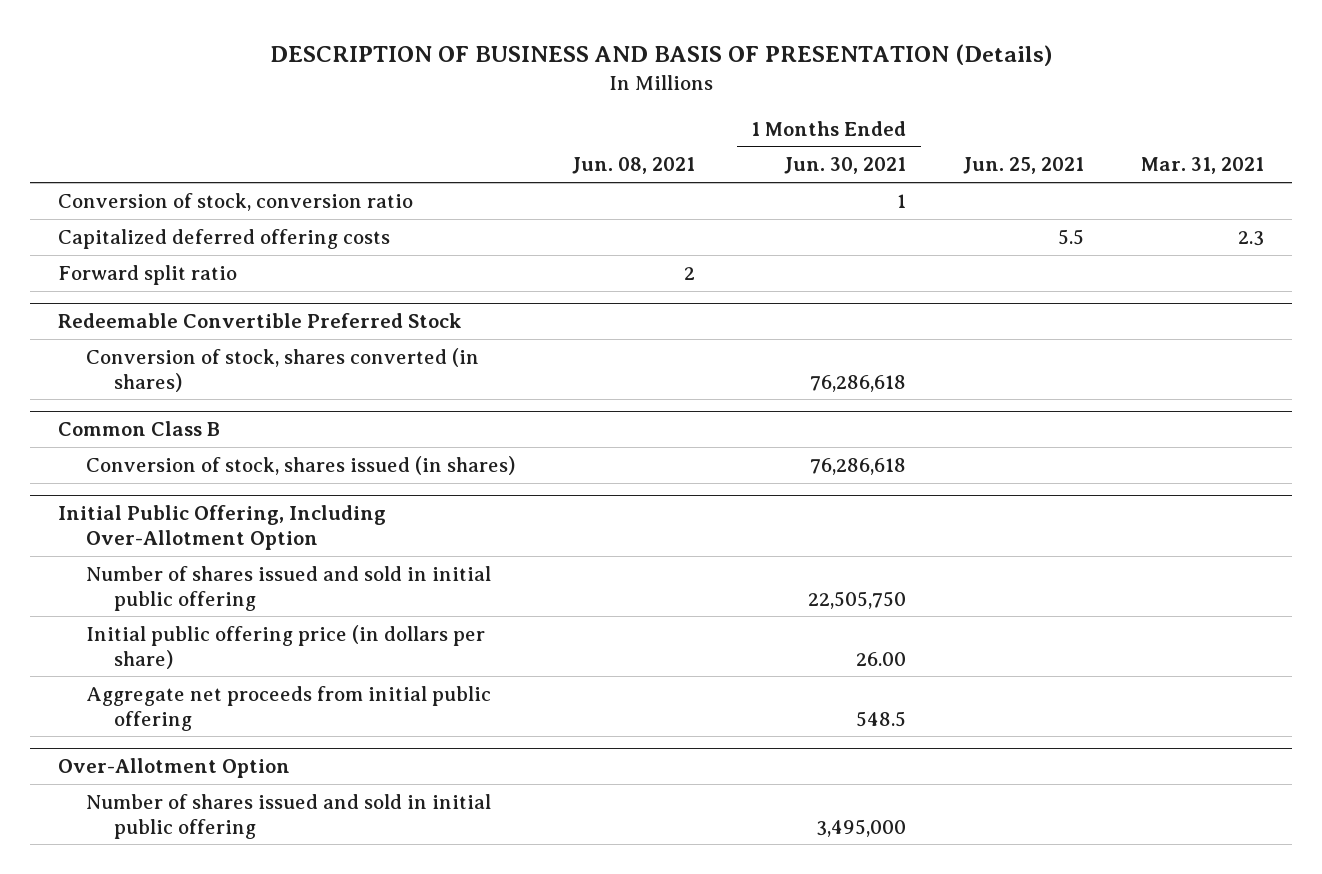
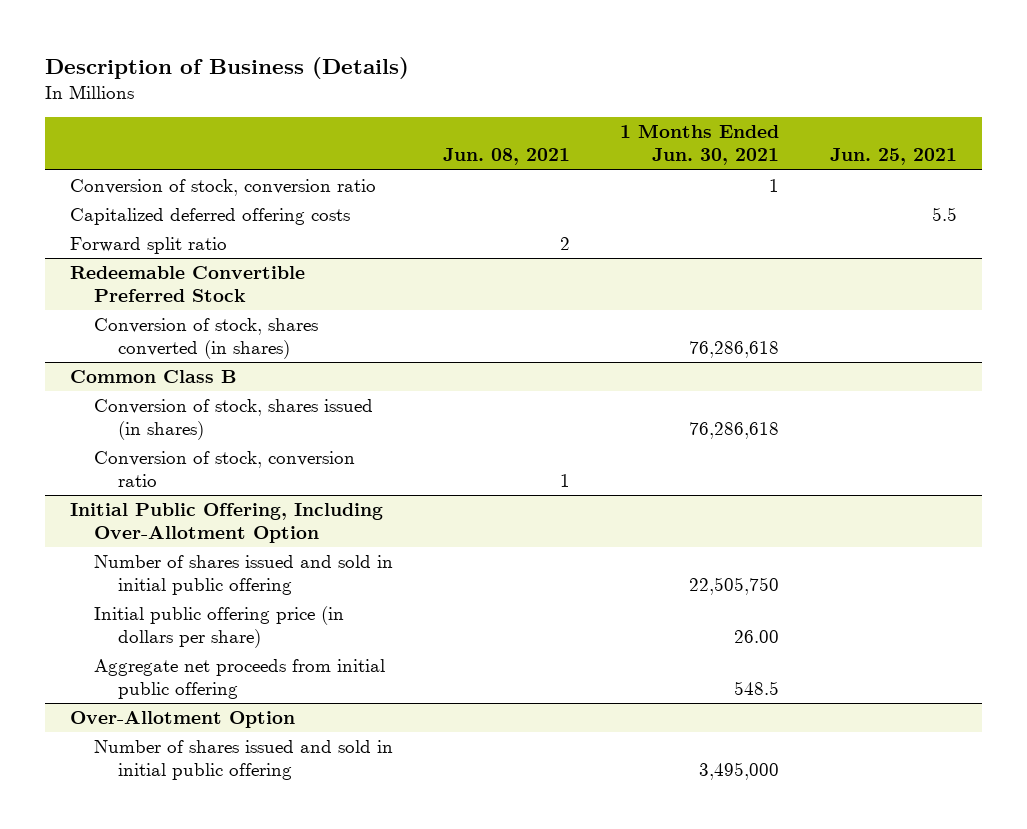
[269,44,1052,67] DESCRIPTION OF BUSINESS AND BASIS OF PRESENTATION (Details) -> [44,56,409,79] Description of Business (Details)
[1140,157,1264,175] Mar. 31, 2021 -> none
none -> [93,450,355,488] Conversion of stock, conversion ratio

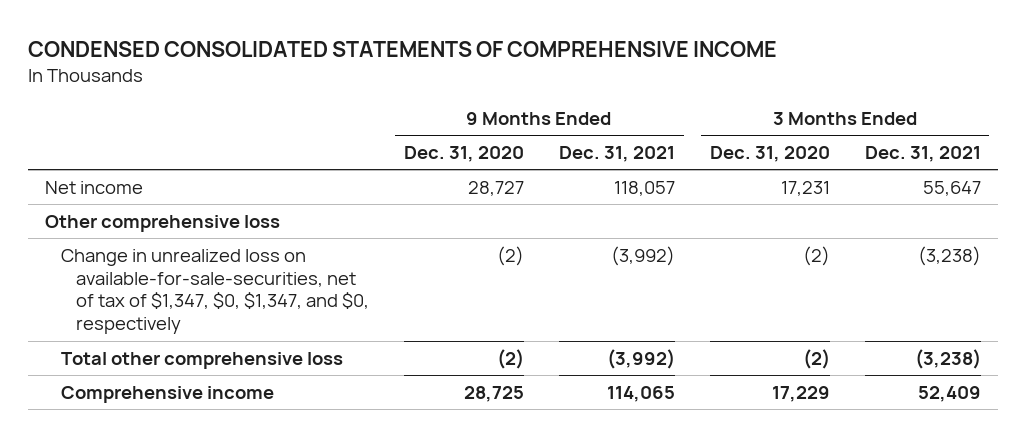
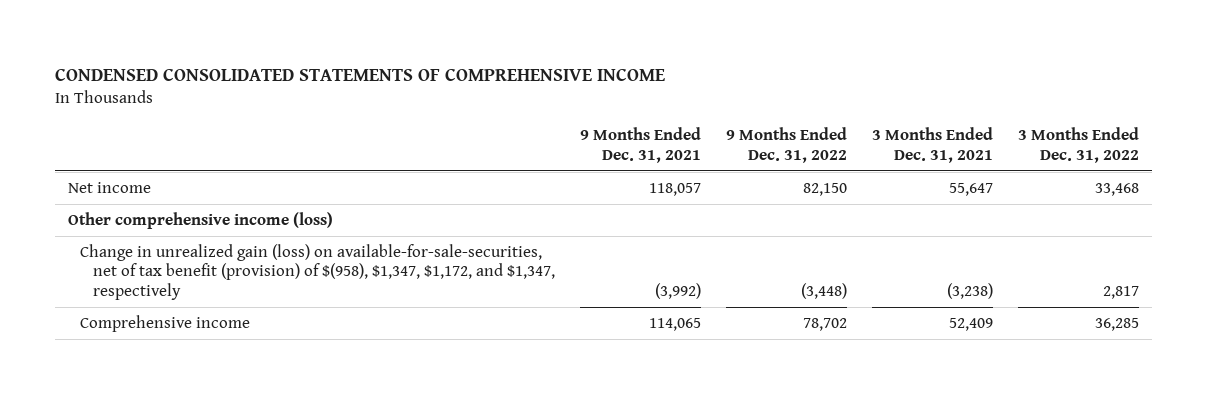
[404,146,525,163] Dec. 31, 2020 -> none
[709,146,830,163] Dec. 31, 2020 -> none
none -> [726,127,848,164] 9 Months Ended Dec. 31, 2022
none -> [1018,127,1140,164] 3 Months Ended Dec. 31, 2022
[60,351,343,369] Total other comprehensive loss -> none
[45,214,281,232] Other comprehensive loss -> [67,211,333,229] Other comprehensive income (loss)
[60,248,370,335] Change in unrealized loss on available-for-sale-securities, net of tax of $1,347, $0, $1,347, and $0, respectively -> [80,243,556,301] Change in unrealized gain (loss) on available-for-sale-securities, net of tax benefit (provision) of $(958), $1,347, $1,172, and $1,347, respectively

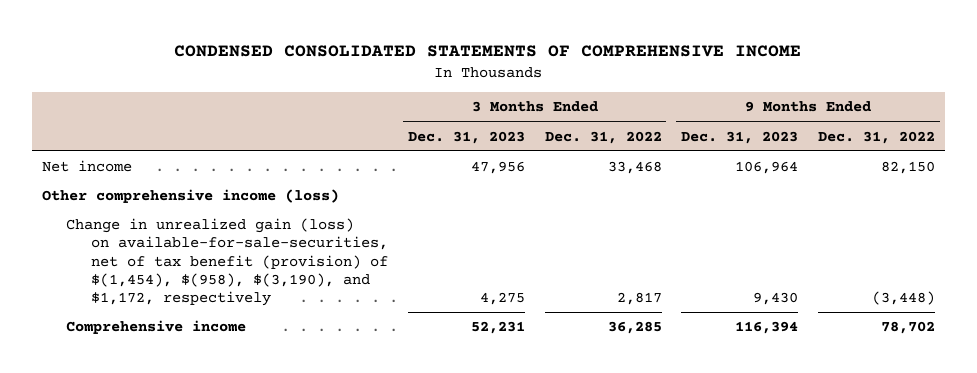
[580,127,702,164] 9 Months Ended Dec. 31, 2021 -> none
[872,127,994,164] 3 Months Ended Dec. 31, 2021 -> none
none -> [407,130,525,144] Dec. 31, 2023
none -> [681,130,799,144] Dec. 31, 2023
[80,243,556,301] Change in unrealized gain (loss) on available-for-sale-securities, net of tax benefit (provision) of $(958), $1,347, $1,172, and $1,347, respectively -> [66,218,388,306] Change in unrealized gain (loss) on available-for-sale-securities, net of tax benefit (provision) of $(1,454), $(958), $(3,190), and $1,172, respectively

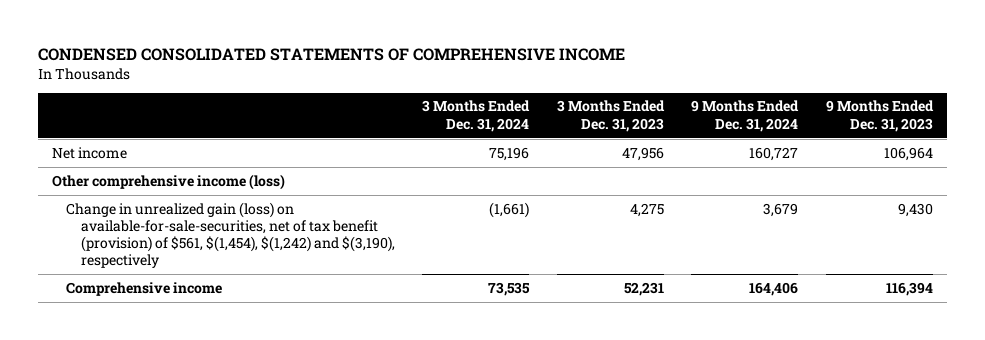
[544,130,662,144] Dec. 31, 2022 -> none
[818,130,936,144] Dec. 31, 2022 -> none
none -> [422,100,531,132] 3 Months Ended Dec. 31, 2024
none -> [691,100,800,132] 9 Months Ended Dec. 31, 2024
[66,218,388,306] Change in unrealized gain (loss) on available-for-sale-securities, net of tax benefit (provision) of $(1,454), $(958), $(3,190), and $1,172, respectively -> [66,201,395,269] Change in unrealized gain (loss) on available-for-sale-securities, net of tax benefit (provision) of $561, $(1,454), $(1,242) and $(3,190), respectively

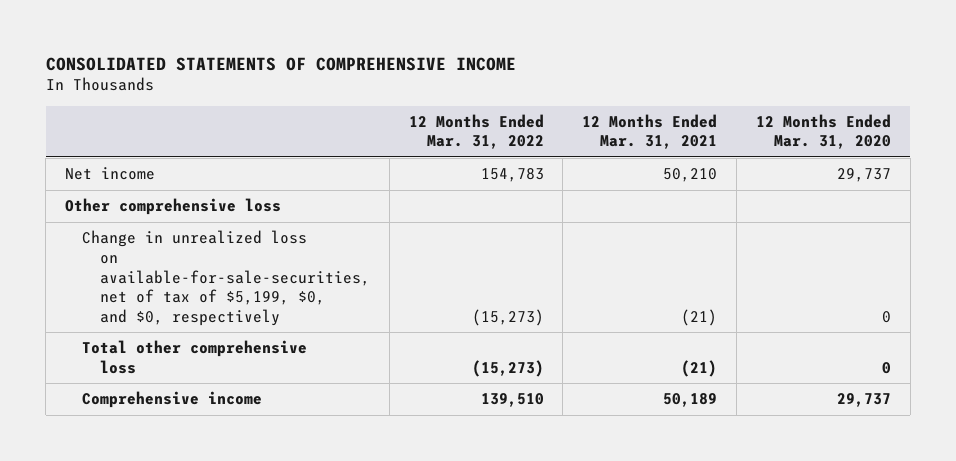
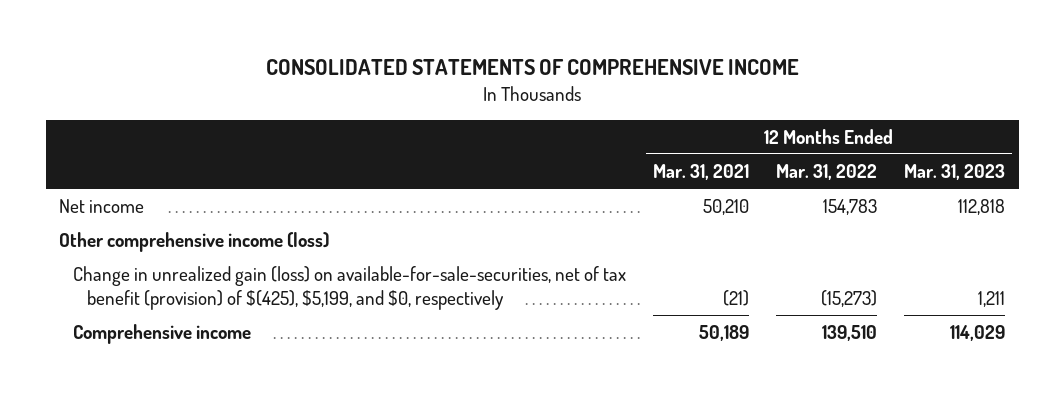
[755,113,891,150] 12 Months Ended Mar. 31, 2020 -> none
none -> [904,163,1006,180] Mar. 31, 2023
[82,340,308,374] Total other comprehensive loss -> none
[65,198,282,216] Other comprehensive loss -> [59,232,330,253] Other comprehensive income (loss)
[82,230,370,326] Change in unrealized loss on available-for-sale-securities, net of tax of $5,199, $0, and $0, respectively -> [72,266,626,310] Change in unrealized gain (loss) on available-for-sale-securities, net of tax benefit (provision) of $(425), $5,199, and $0, respectively

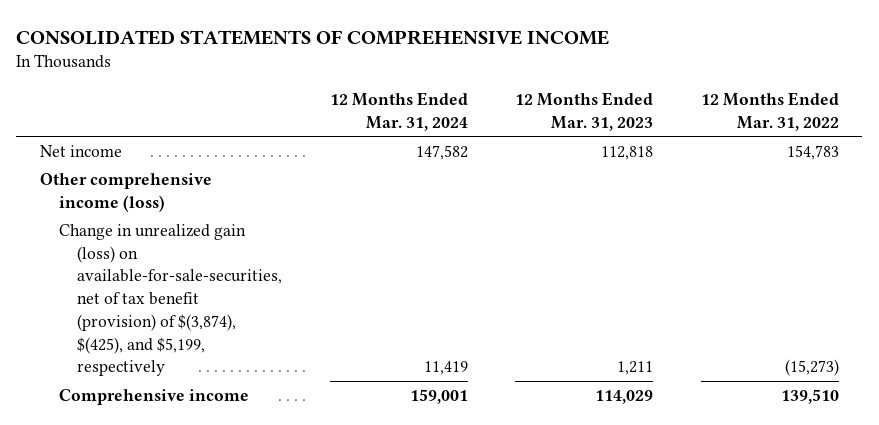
[653,163,750,180] Mar. 31, 2021 -> none
none -> [329,91,468,131] 12 Months Ended Mar. 31, 2024
[72,266,626,310] Change in unrealized gain (loss) on available-for-sale-securities, net of tax benefit (provision) of $(425), $5,199, and $0, respectively -> [58,223,283,377] Change in unrealized gain (loss) on available-for-sale-securities, net of tax benefit (provision) of $(3,874), $(425), and $5,199, respectively

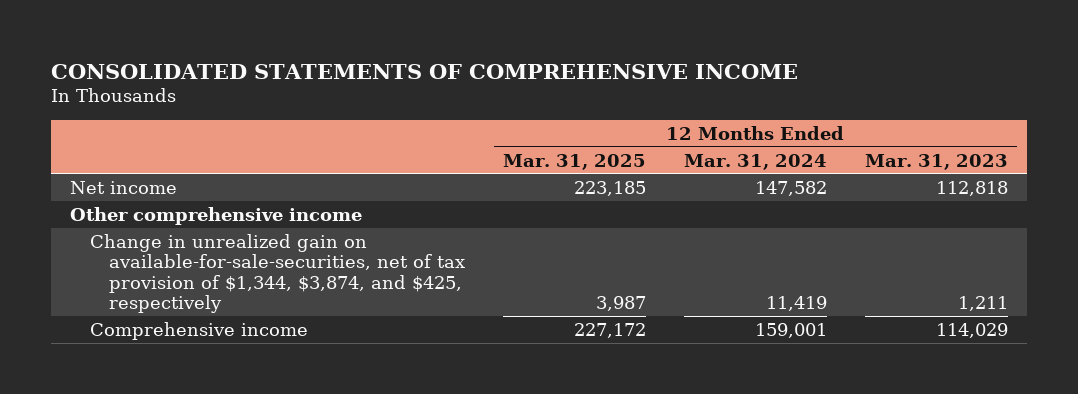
[700,91,839,131] 12 Months Ended Mar. 31, 2022 -> none
none -> [503,153,647,170] Mar. 31, 2025
[39,172,212,212] Other comprehensive income (loss) -> [69,206,362,225] Other comprehensive income
[58,223,283,377] Change in unrealized gain (loss) on available-for-sale-securities, net of tax benefit (provision) of $(3,874), $(425), and $5,199, respectively -> [89,233,466,314] Change in unrealized gain on available-for-sale-securities, net of tax provision of $1,344, $3,874, and $425, respectively

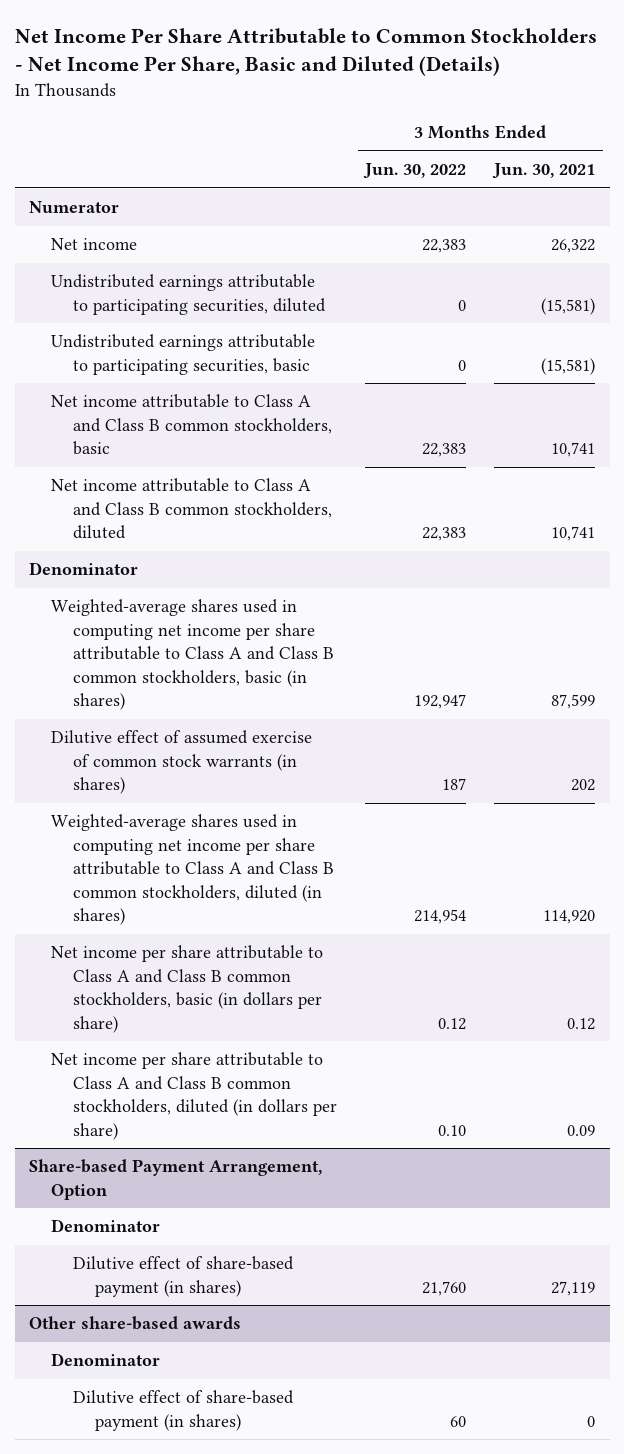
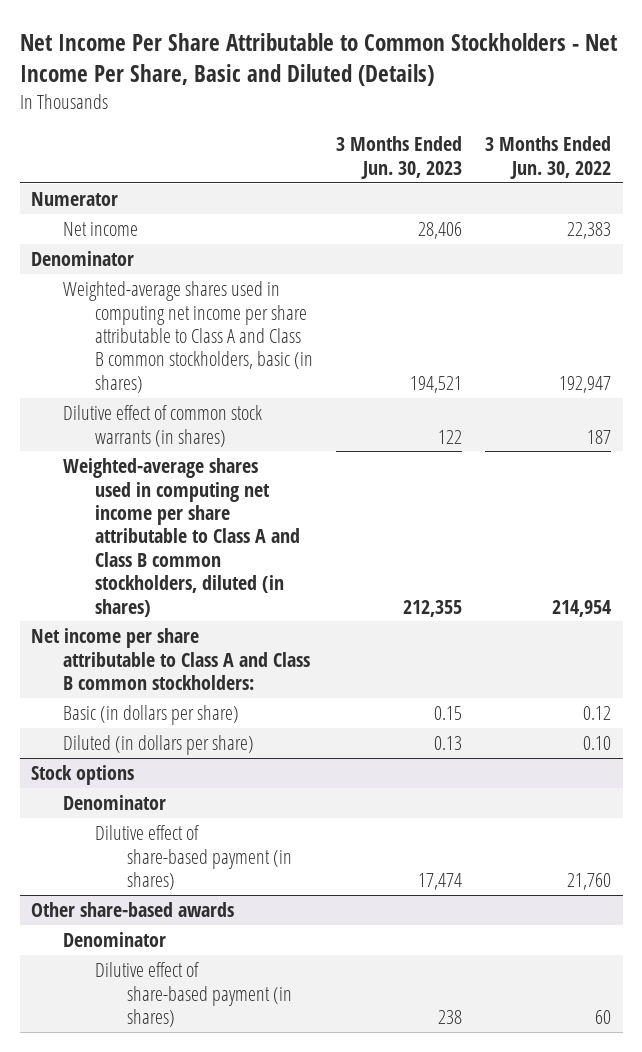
[492,163,596,180] Jun. 30, 2021 -> none
none -> [336,136,463,179] 3 Months Ended Jun. 30, 2023
[50,274,327,315] Undistributed earnings attributable to participating securities, diluted -> none
[50,334,315,375] Undistributed earnings attributable to participating securities, basic -> none
[50,394,333,456] Net income attributable to Class A and Class B common stockholders, basic -> none
[50,478,333,540] Net income attributable to Class A and Class B common stockholders, diluted -> none
[50,730,312,795] Dilutive effect of assumed exercise of common stock warrants (in shares) -> [63,405,263,447] Dilutive effect of common stock warrants (in shares)
none -> [31,628,311,690] Net income per share attributable to Class A and Class B common stockholders:
[50,945,323,1033] Net income per share attributable to Class A and Class B common stockholders, basic (in dollars per share) -> [63,705,240,726] Basic (in dollars per share)
[50,1052,338,1140] Net income per share attributable to Class A and Class B common stockholders, diluted (in dollars per share) -> [63,735,255,756] Diluted (in dollars per share)
[28,1159,322,1200] Share-based Payment Arrangement, Option -> [31,765,135,786] Stock options

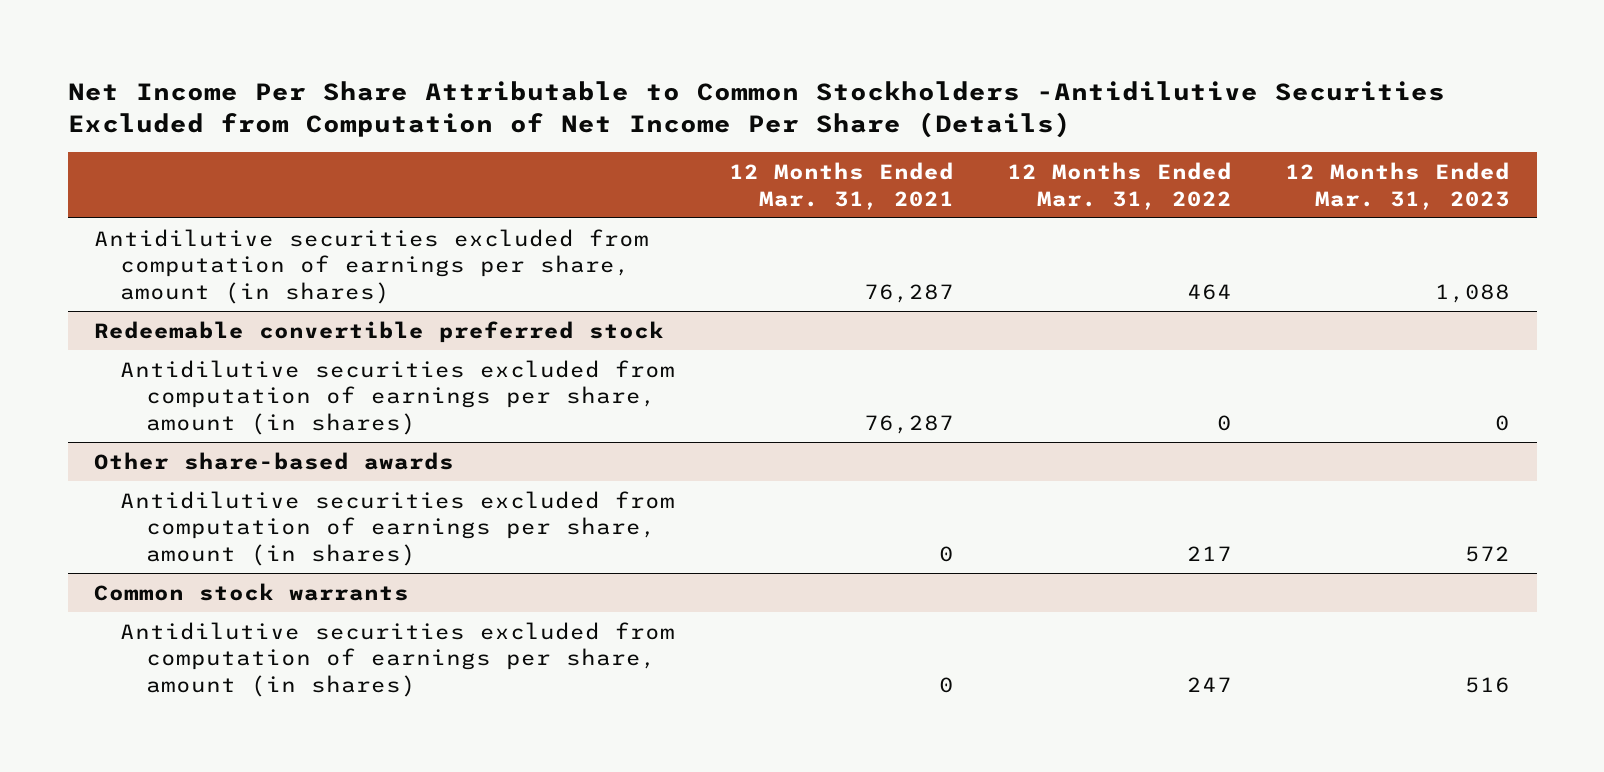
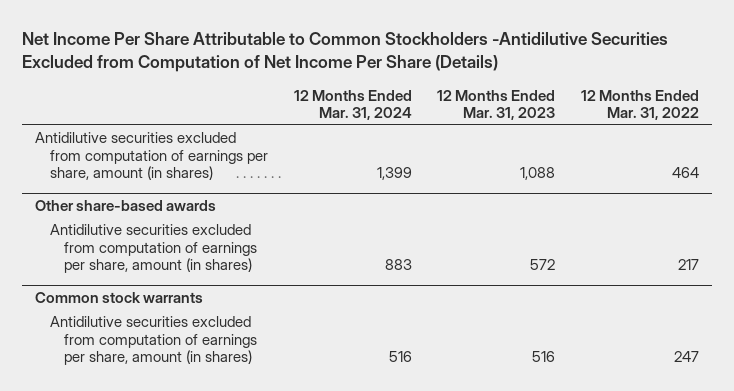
[728,162,954,210] 12 Months Ended Mar. 31, 2021 -> none
none -> [293,89,412,121] 12 Months Ended Mar. 31, 2024
[94,320,665,343] Redeemable convertible preferred stock -> none
[120,359,676,435] Antidilutive securities excluded from computation of earnings per share, amount (in shares) -> none

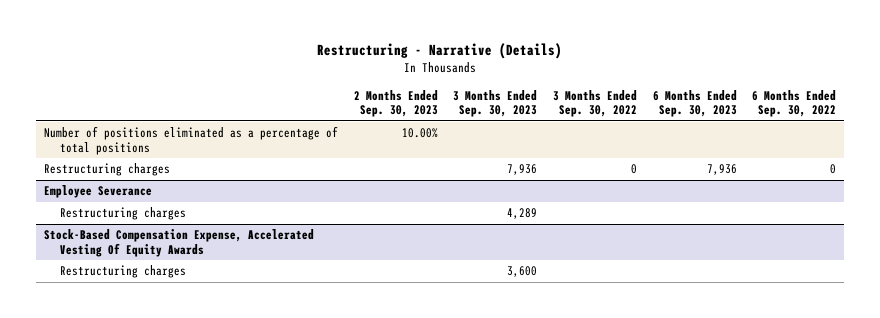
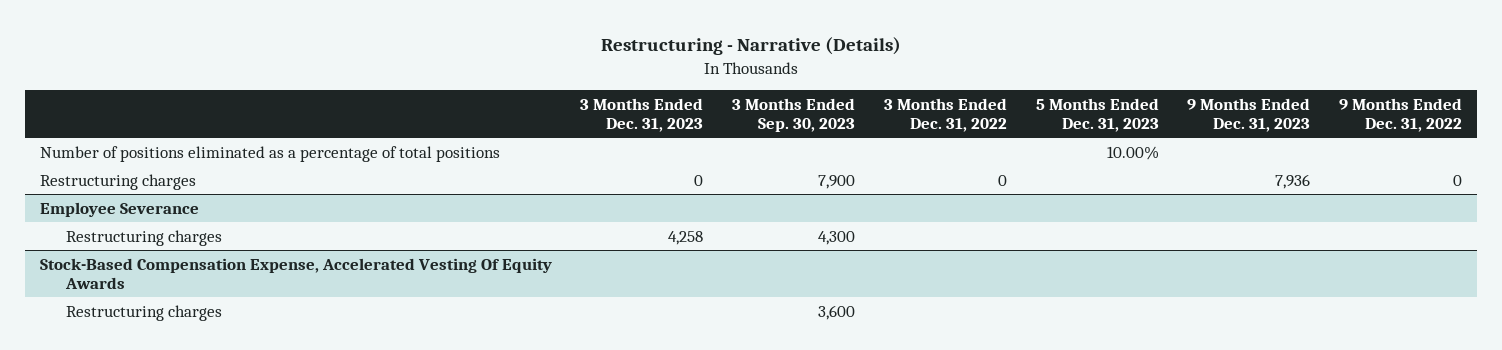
[353,89,438,118] 2 Months Ended Sep. 30, 2023 -> none
[553,89,638,118] 3 Months Ended Sep. 30, 2022 -> none
[652,89,737,118] 6 Months Ended Sep. 30, 2023 -> none
[752,89,837,118] 6 Months Ended Sep. 30, 2022 -> none
none -> [580,97,704,133] 3 Months Ended Dec. 31, 2023
none -> [883,97,1007,133] 3 Months Ended Dec. 31, 2022
none -> [1035,97,1159,133] 5 Months Ended Dec. 31, 2023
none -> [1187,97,1311,133] 9 Months Ended Dec. 31, 2023
none -> [1339,97,1463,133] 9 Months Ended Dec. 31, 2022
[507,164,538,176] 7,936 -> [818,174,856,189] 7,900
[507,208,538,220] 4,289 -> [818,230,856,245] 4,300

